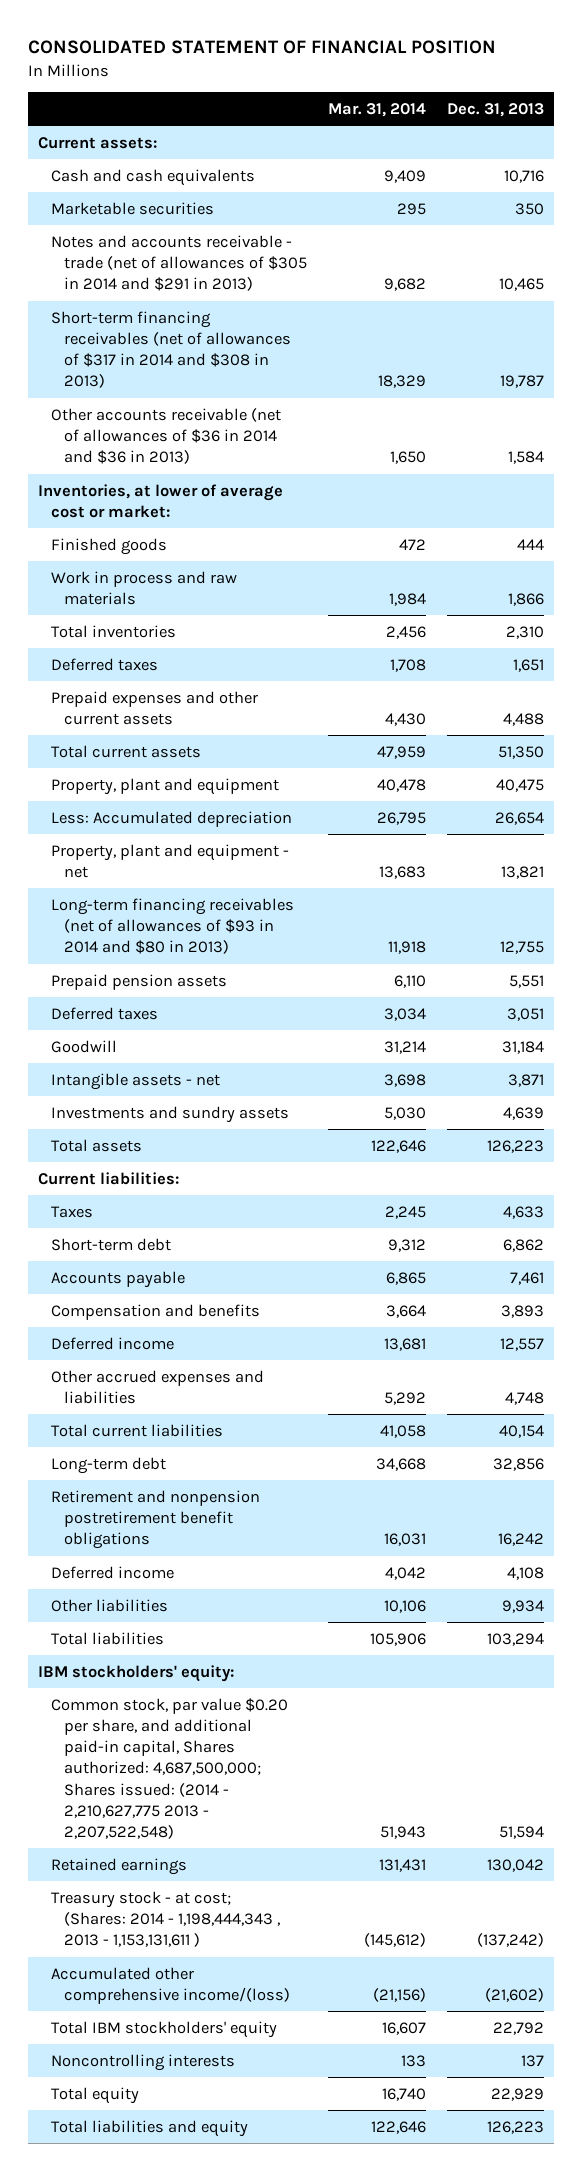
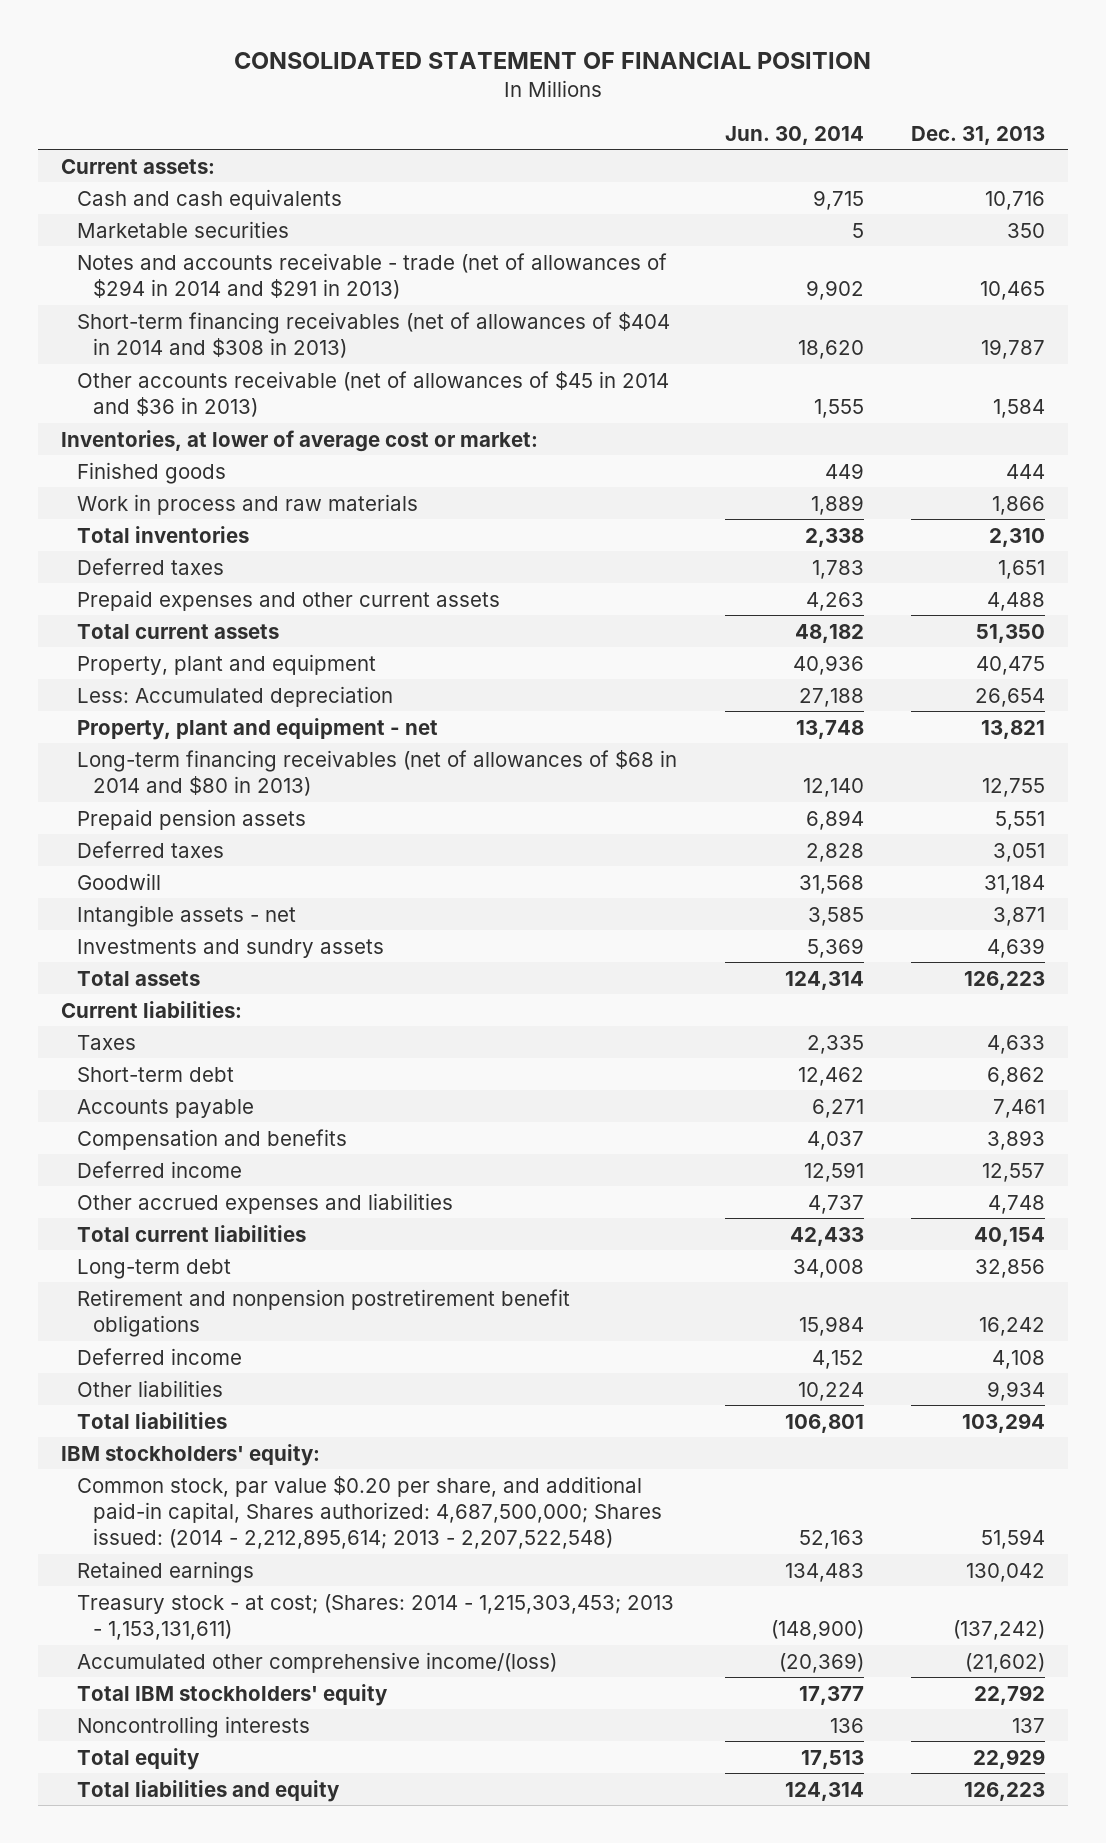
[327,102,426,117] Mar. 31, 2014 -> none
none -> [724,125,864,145] Jun. 30, 2014
[51,234,308,292] Notes and accounts receivable - trade (net of allowances of $305 in 2014 and $291 in 2013) -> [77,252,668,299] Notes and accounts receivable - trade (net of allowances of $294 in 2014 and $291 in 2013)
[51,310,292,389] Short-term financing receivables (net of allowances of $317 in 2014 and $308 in 2013) -> [77,311,671,358] Short-term financing receivables (net of allowances of $404 in 2014 and $308 in 2013)
[51,407,282,465] Other accounts receivable (net of allowances of $36 in 2014 and $36 in 2013) -> [77,370,670,417] Other accounts receivable (net of allowances of $45 in 2014 and $36 in 2013)
[51,897,295,955] Long-term financing receivables (net of allowances of $93 in 2014 and $80 in 2013) -> [77,749,678,796] Long-term financing receivables (net of allowances of $68 in 2014 and $80 in 2013)
[51,1697,289,1839] Common stock, par value $0.20 per share, and additional paid-in capital, Shares authorized: 4,687,500,000; Shares issued: (2014 - 2,210,627,775 2013 - 2,207,522,548) -> [77,1475,663,1549] Common stock, par value $0.20 per share, and additional paid-in capital, Shares authorized: 4,687,500,000; Shares issued: (2014 - 2,212,895,614; 2013 - 2,207,522,548)
[51,1890,281,1948] Treasury stock - at cost; (Shares: 2014 - 1,198,444,343 , 2013 - 1,153,131,611 ) -> [77,1593,675,1640] Treasury stock - at cost; (Shares: 2014 - 1,215,303,453; 2013 - 1,153,131,611)

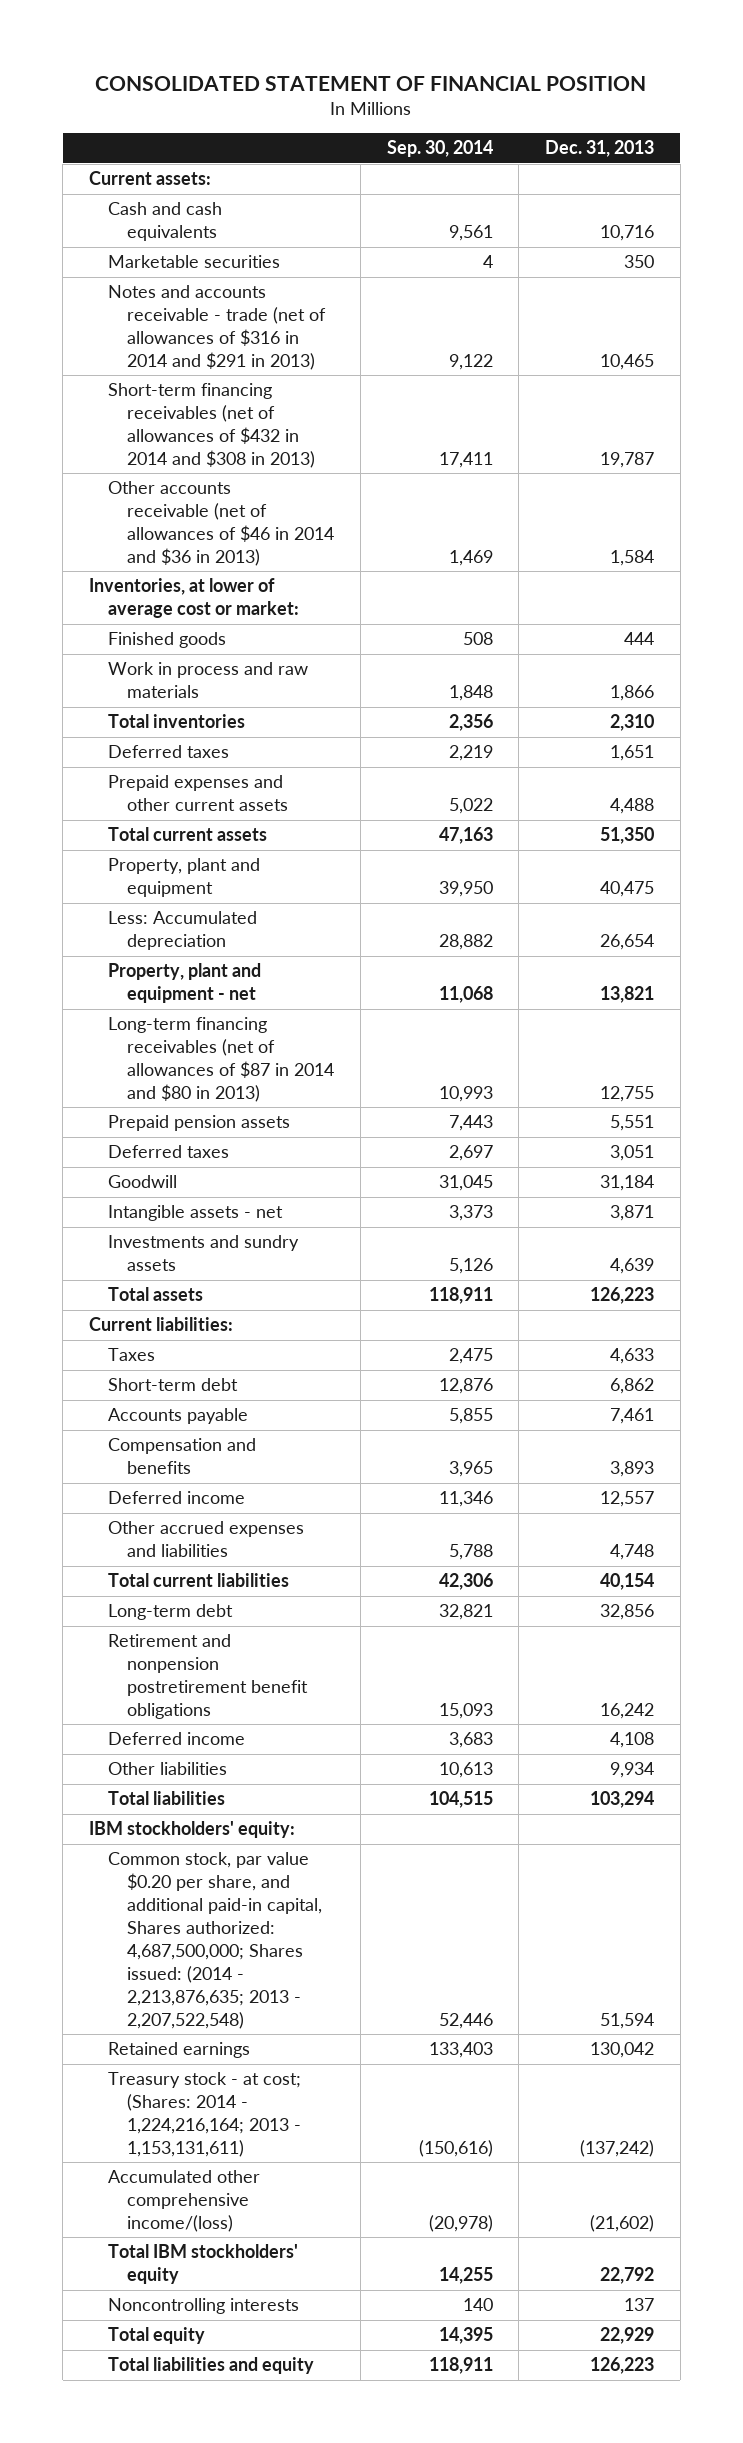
[724,125,864,145] Jun. 30, 2014 -> none
none -> [386,140,493,158] Sep. 30, 2014
[77,252,668,299] Notes and accounts receivable - trade (net of allowances of $294 in 2014 and $291 in 2013) -> [108,285,327,371] Notes and accounts receivable - trade (net of allowances of $316 in 2014 and $291 in 2013)
[77,311,671,358] Short-term financing receivables (net of allowances of $404 in 2014 and $308 in 2013) -> [108,383,316,469] Short-term financing receivables (net of allowances of $432 in 2014 and $308 in 2013)
[77,370,670,417] Other accounts receivable (net of allowances of $45 in 2014 and $36 in 2013) -> [108,481,335,567] Other accounts receivable (net of allowances of $46 in 2014 and $36 in 2013)
[77,749,678,796] Long-term financing receivables (net of allowances of $68 in 2014 and $80 in 2013) -> [108,1017,335,1103] Long-term financing receivables (net of allowances of $87 in 2014 and $80 in 2013)
[77,1475,663,1549] Common stock, par value $0.20 per share, and additional paid-in capital, Shares authorized: 4,687,500,000; Shares issued: (2014 - 2,212,895,614; 2013 - 2,207,522,548) -> [108,1852,323,2029] Common stock, par value $0.20 per share, and additional paid-in capital, Shares authorized: 4,687,500,000; Shares issued: (2014 - 2,213,876,635; 2013 - 2,207,522,548)
[77,1593,675,1640] Treasury stock - at cost; (Shares: 2014 - 1,215,303,453; 2013 - 1,153,131,611) -> [108,2072,302,2158] Treasury stock - at cost; (Shares: 2014 - 1,224,216,164; 2013 - 1,153,131,611)

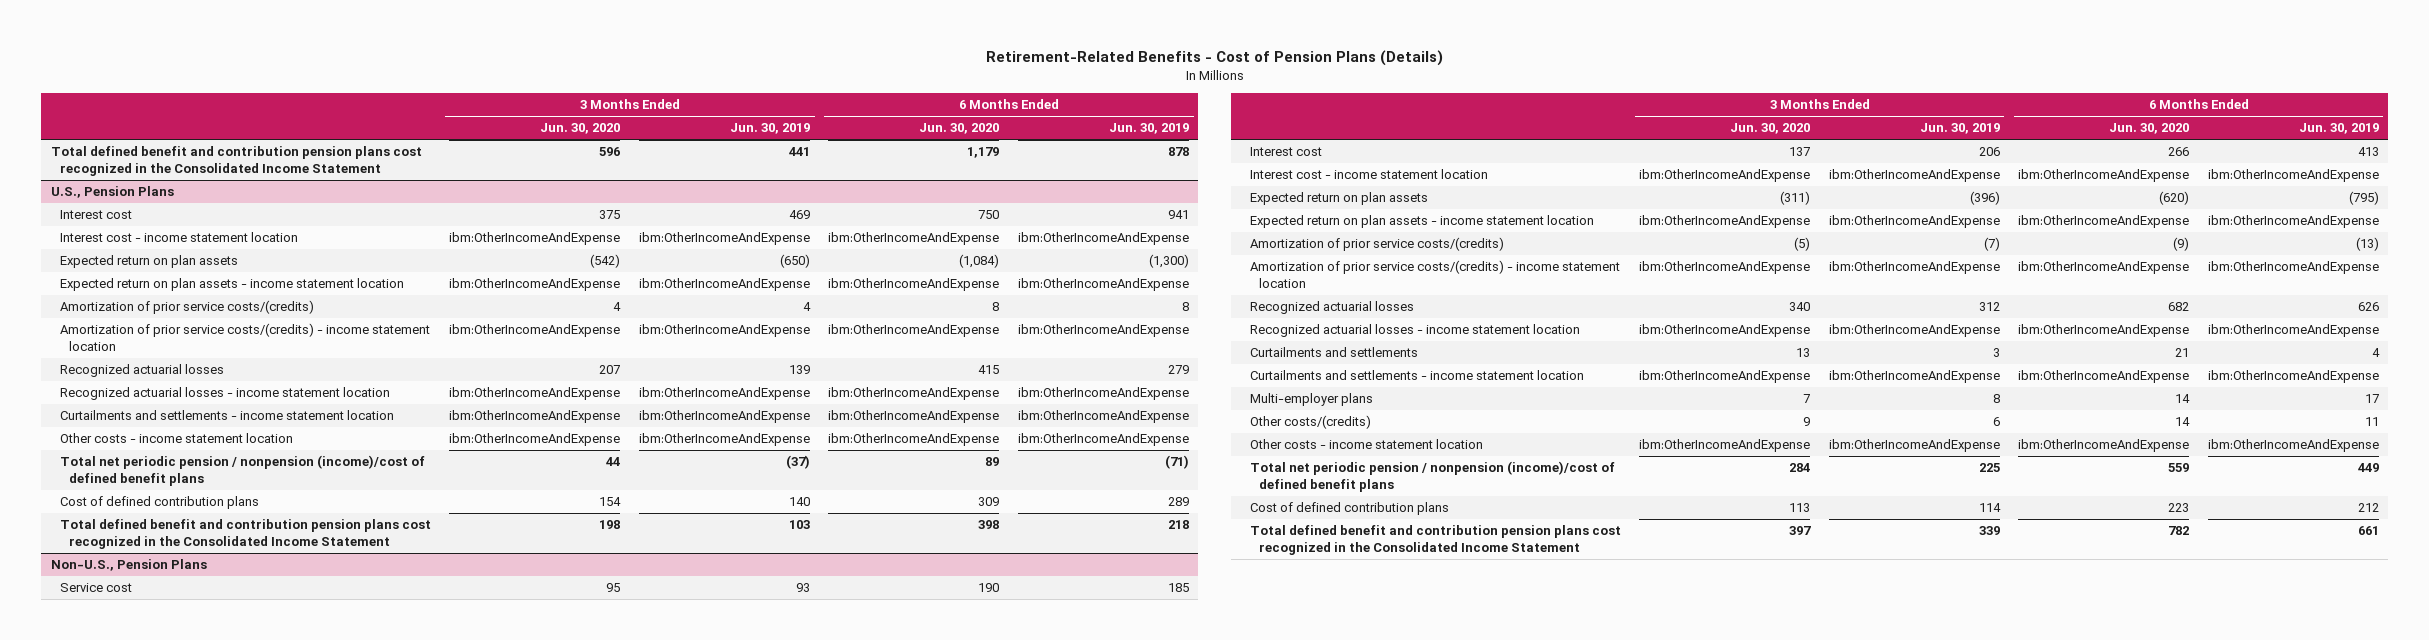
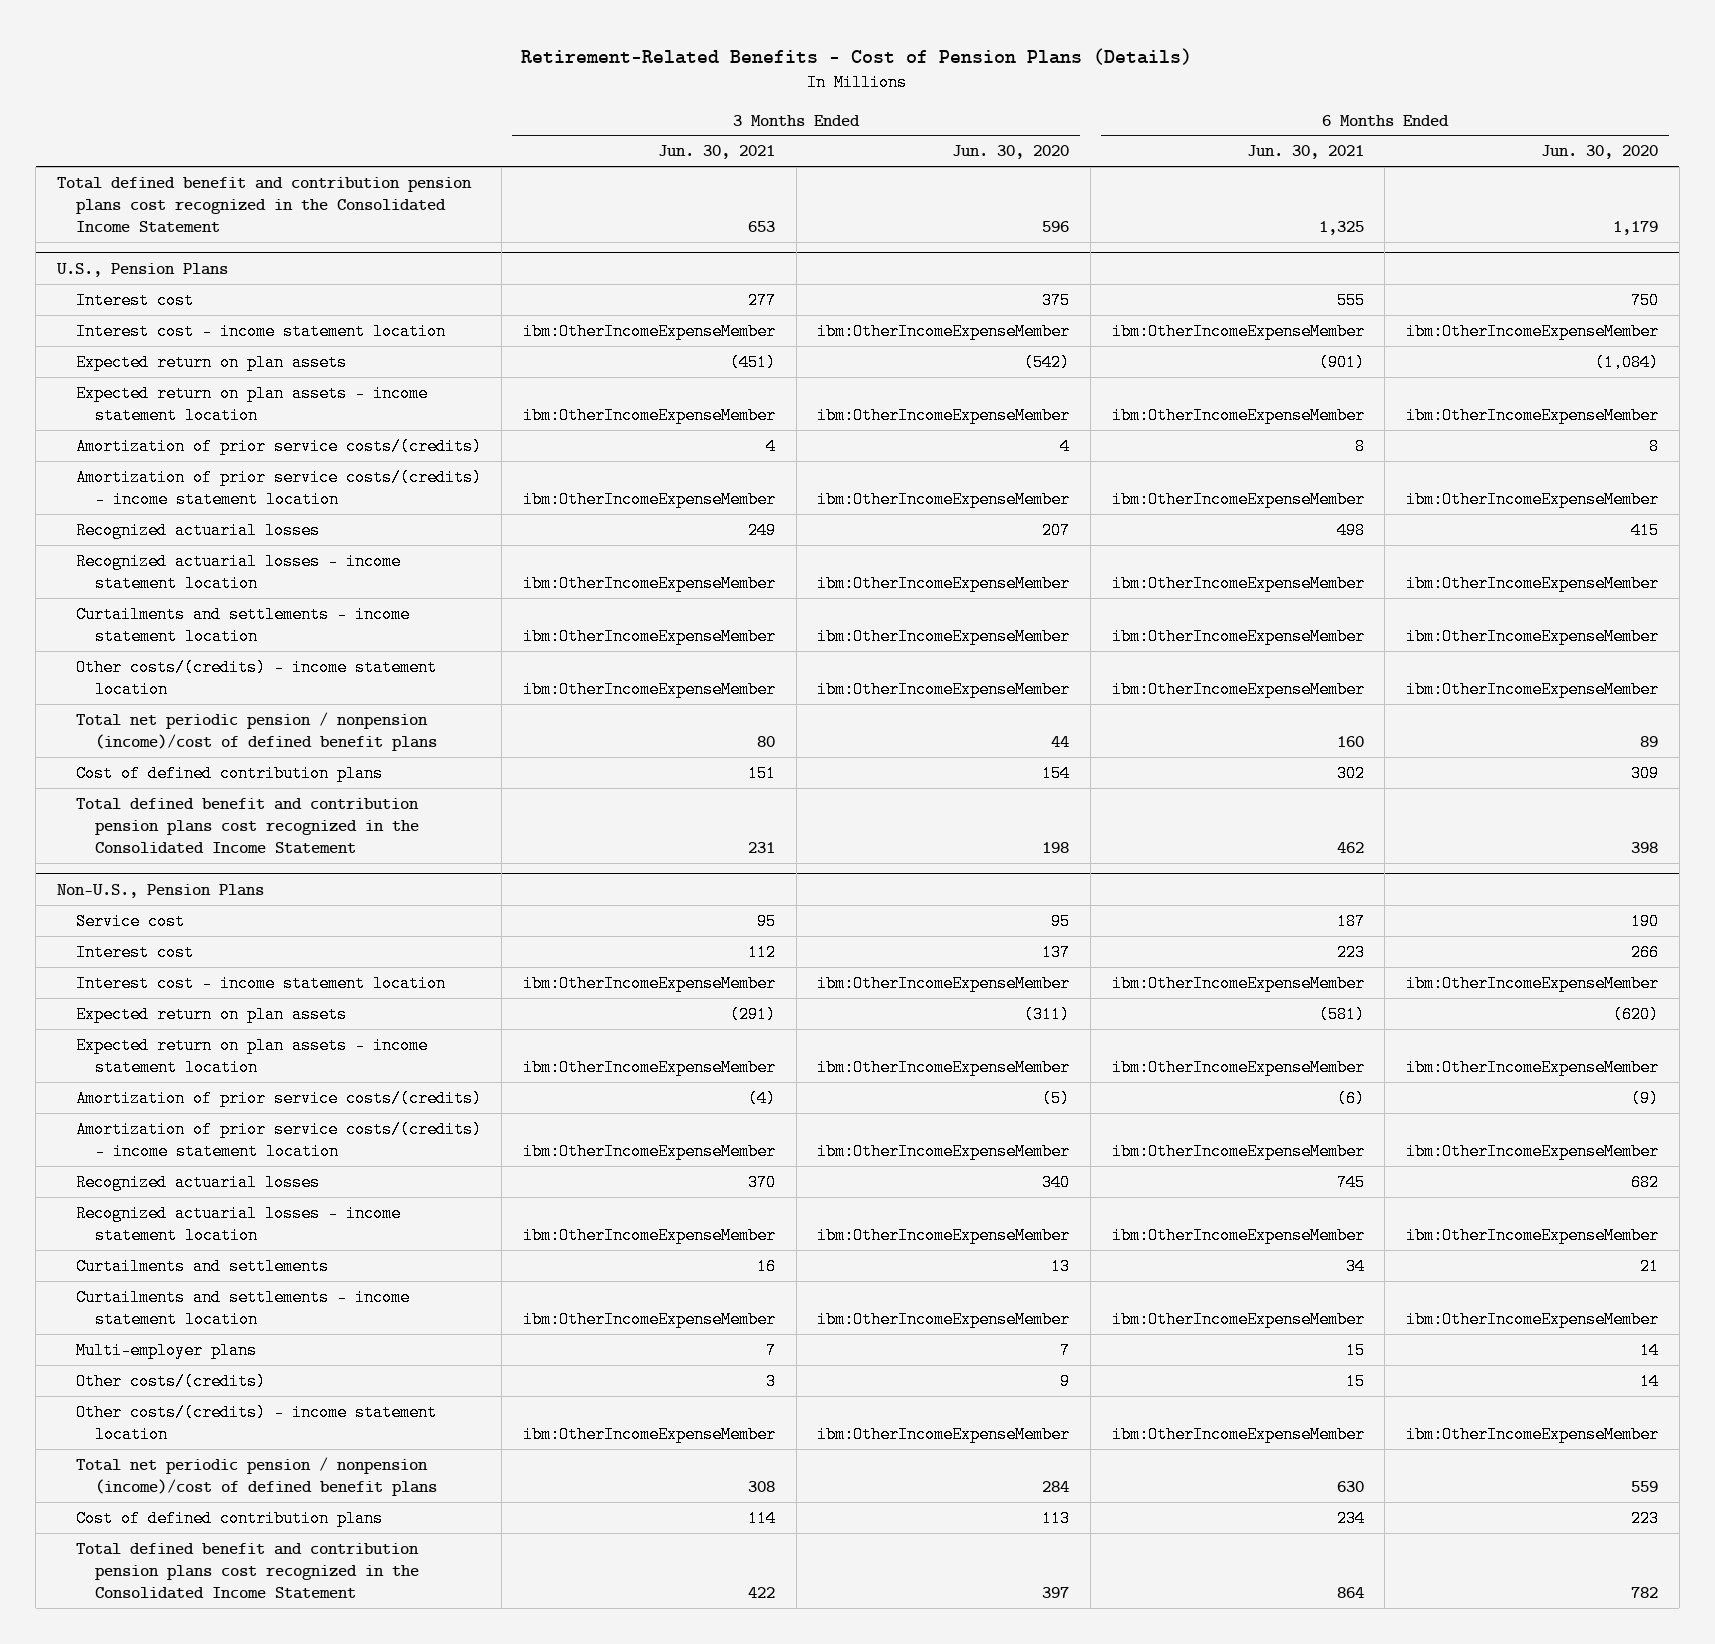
[729,123,810,135] Jun. 30, 2019 -> none
[1108,123,1189,135] Jun. 30, 2019 -> none
none -> [658,145,776,160] Jun. 30, 2021
none -> [1246,145,1364,160] Jun. 30, 2021
[449,232,621,246] ibm:OtherIncomeAndExpense -> [817,322,1071,340] ibm:OtherIncomeExpenseMember
[828,232,1000,246] ibm:OtherIncomeAndExpense -> [1405,322,1659,340] ibm:OtherIncomeExpenseMember
[449,278,621,292] ibm:OtherIncomeAndExpense -> [817,406,1071,424] ibm:OtherIncomeExpenseMember
[828,278,1000,292] ibm:OtherIncomeAndExpense -> [1405,406,1659,424] ibm:OtherIncomeExpenseMember
[449,324,621,338] ibm:OtherIncomeAndExpense -> [817,490,1071,508] ibm:OtherIncomeExpenseMember
[828,324,1000,338] ibm:OtherIncomeAndExpense -> [1405,490,1659,508] ibm:OtherIncomeExpenseMember
[449,387,621,401] ibm:OtherIncomeAndExpense -> [817,574,1071,592] ibm:OtherIncomeExpenseMember
[828,387,1000,401] ibm:OtherIncomeAndExpense -> [1405,574,1659,592] ibm:OtherIncomeExpenseMember
[449,410,621,424] ibm:OtherIncomeAndExpense -> [817,627,1071,645] ibm:OtherIncomeExpenseMember
[828,410,1000,424] ibm:OtherIncomeAndExpense -> [1405,627,1659,645] ibm:OtherIncomeExpenseMember
[60,433,294,444] Other costs - income statement location -> [75,658,437,698] Other costs/(credits) - income statement location
[449,433,621,447] ibm:OtherIncomeAndExpense -> [817,680,1071,698] ibm:OtherIncomeExpenseMember
[828,433,1000,447] ibm:OtherIncomeAndExpense -> [1405,680,1659,698] ibm:OtherIncomeExpenseMember
[1639,169,1811,183] ibm:OtherIncomeAndExpense -> [817,974,1071,992] ibm:OtherIncomeExpenseMember
[2018,169,2190,183] ibm:OtherIncomeAndExpense -> [1405,974,1659,992] ibm:OtherIncomeExpenseMember
[1639,215,1811,229] ibm:OtherIncomeAndExpense -> [817,1058,1071,1076] ibm:OtherIncomeExpenseMember
[2018,215,2190,229] ibm:OtherIncomeAndExpense -> [1405,1058,1659,1076] ibm:OtherIncomeExpenseMember
[1639,261,1811,275] ibm:OtherIncomeAndExpense -> [817,1142,1071,1160] ibm:OtherIncomeExpenseMember
[2018,261,2190,275] ibm:OtherIncomeAndExpense -> [1405,1142,1659,1160] ibm:OtherIncomeExpenseMember
[1639,324,1811,338] ibm:OtherIncomeAndExpense -> [817,1226,1071,1244] ibm:OtherIncomeExpenseMember
[2018,324,2190,338] ibm:OtherIncomeAndExpense -> [1405,1226,1659,1244] ibm:OtherIncomeExpenseMember
[1639,370,1811,384] ibm:OtherIncomeAndExpense -> [817,1310,1071,1328] ibm:OtherIncomeExpenseMember
[2018,370,2190,384] ibm:OtherIncomeAndExpense -> [1405,1310,1659,1328] ibm:OtherIncomeExpenseMember
[1249,439,1483,450] Other costs - income statement location -> [75,1403,437,1443] Other costs/(credits) - income statement location
[1639,439,1811,453] ibm:OtherIncomeAndExpense -> [817,1425,1071,1443] ibm:OtherIncomeExpenseMember
[2018,439,2190,453] ibm:OtherIncomeAndExpense -> [1405,1425,1659,1443] ibm:OtherIncomeExpenseMember

